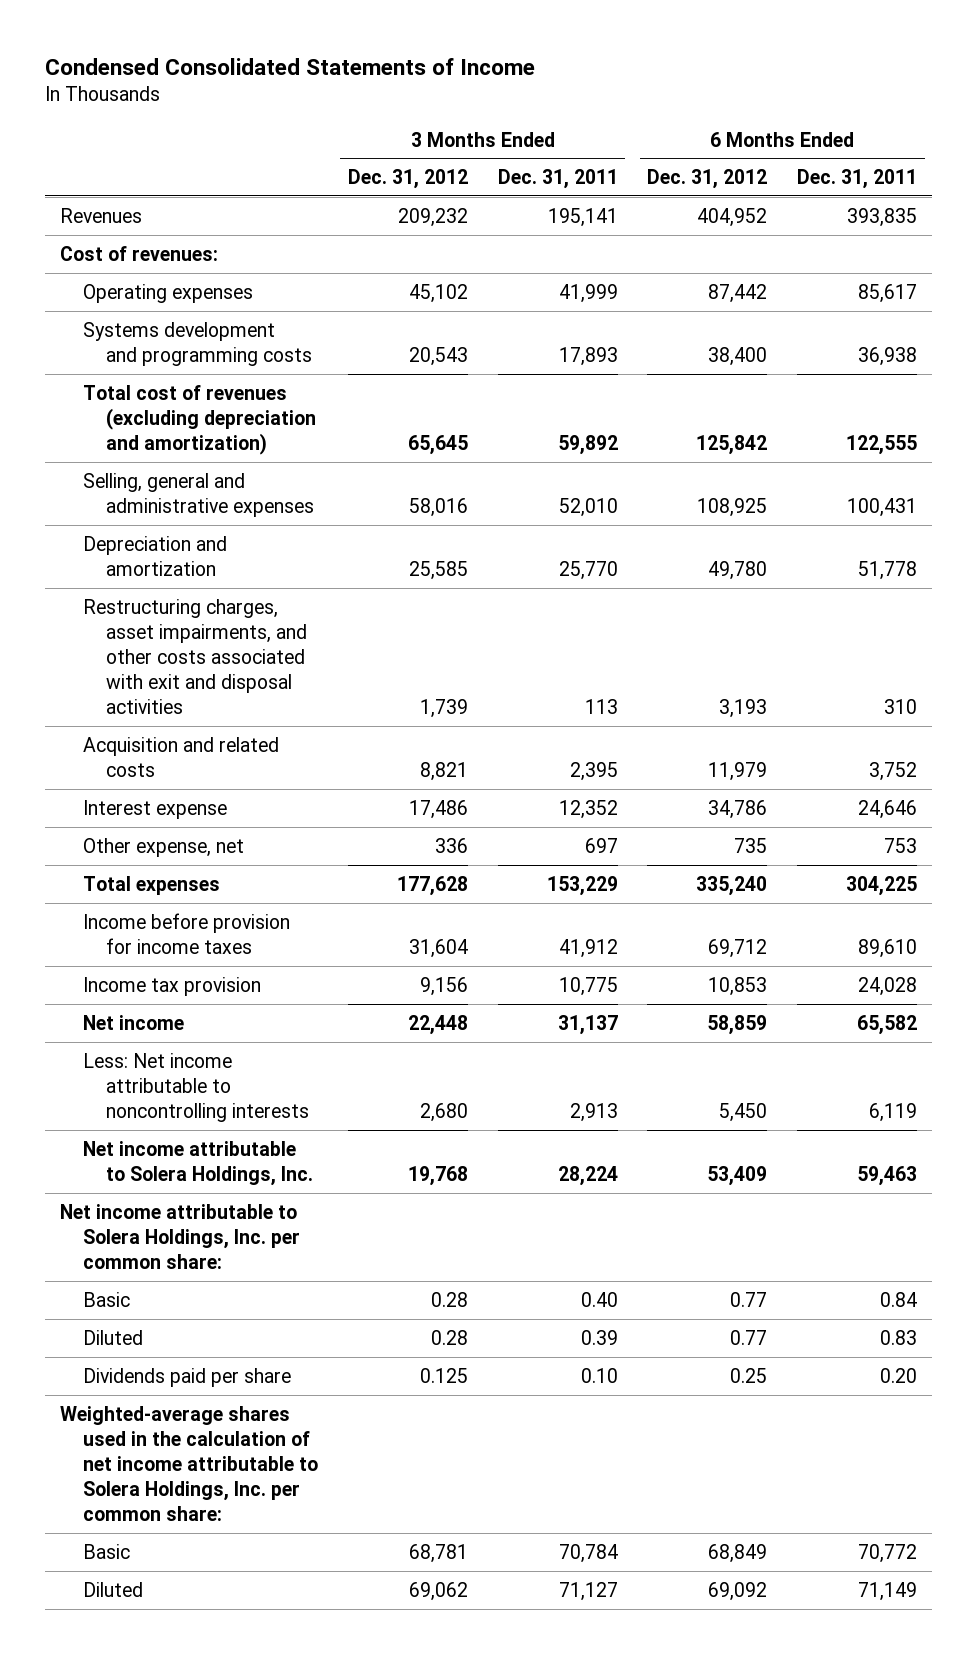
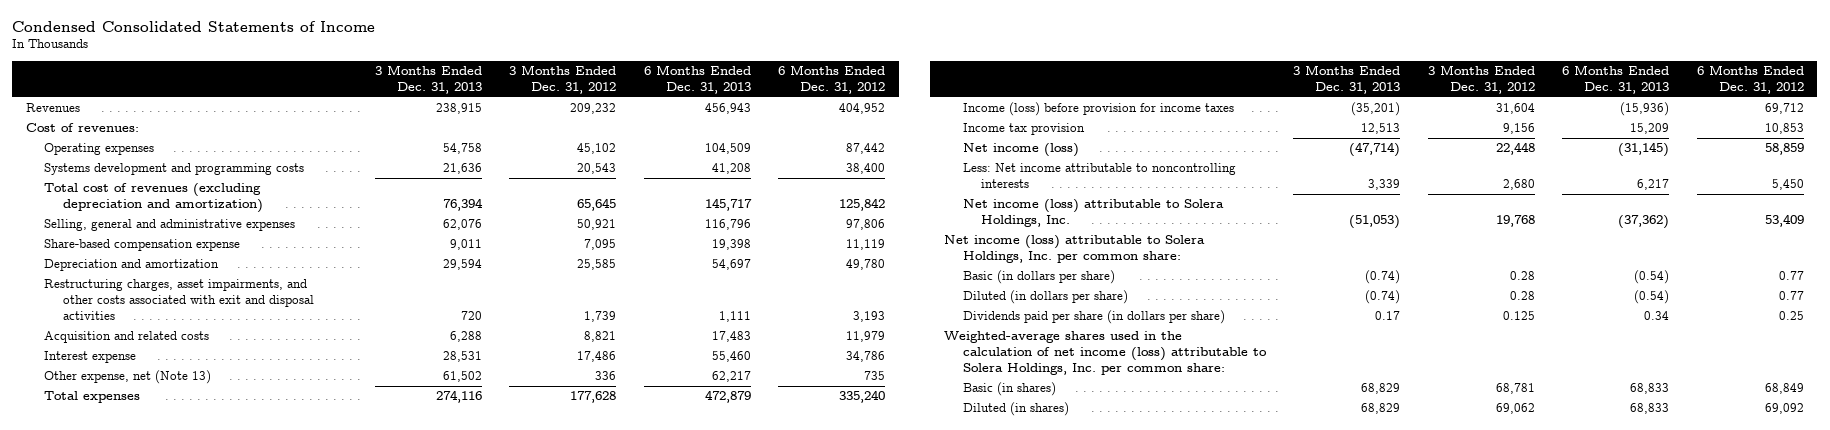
[497,169,618,190] Dec. 31, 2011 -> none
[797,169,918,190] Dec. 31, 2011 -> none
none -> [374,65,482,95] 3 Months Ended Dec. 31, 2013
none -> [643,65,751,95] 6 Months Ended Dec. 31, 2013
[408,497,468,517] 58,016 -> [577,219,617,231] 50,921
[697,497,768,517] 108,925 -> [846,219,886,231] 97,806
none -> [44,239,241,252] Share-based compensation expense
[82,837,244,857] Other expense, net -> [44,370,212,385] Other expense, net (Note 13)
[82,912,290,954] Income before provision for income taxes -> [962,102,1234,117] Income (loss) before provision for income taxes
[82,1014,184,1030] Net income -> [962,143,1079,158] Net income (loss)
[82,1140,313,1186] Net income attributable to Solera Holdings, Inc. -> [962,199,1224,228] Net income (loss) attributable to Solera Holdings, Inc.
[59,1203,300,1270] Net income attributable to Solera Holdings, Inc. per common share: -> [944,235,1206,264] Net income (loss) attributable to Solera Holdings, Inc. per common share:
[82,1291,130,1307] Basic -> [962,270,1115,285] Basic (in dollars per share)
[82,1329,143,1345] Diluted -> [962,290,1128,305] Diluted (in dollars per share)
[82,1367,291,1387] Dividends paid per share -> [962,310,1225,325] Dividends paid per share (in dollars per share)
[59,1405,318,1522] Weighted-average shares used in the calculation of net income attributable to Solera Holdings, Inc. per common share: -> [944,331,1267,376] Weighted-average shares used in the calculation of net income (loss) attributable to Solera Holdings, Inc. per common share:
[82,1543,130,1559] Basic -> [962,382,1056,397] Basic (in shares)
[82,1581,143,1597] Diluted -> [962,402,1069,417] Diluted (in shares)

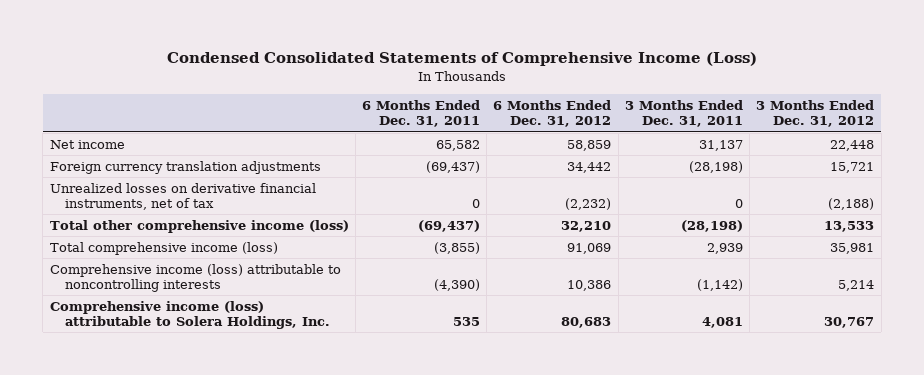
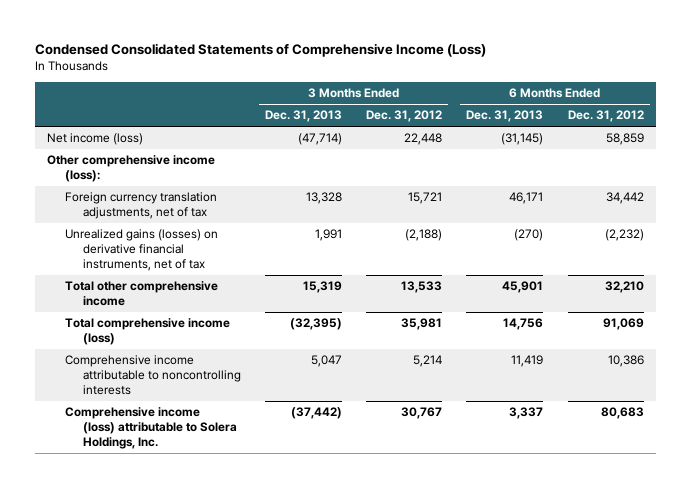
[361,99,480,128] 6 Months Ended Dec. 31, 2011 -> none
[624,99,743,128] 3 Months Ended Dec. 31, 2011 -> none
none -> [265,110,343,123] Dec. 31, 2013
none -> [466,110,544,123] Dec. 31, 2013
[49,139,125,149] Net income -> [47,133,144,146] Net income (loss)
none -> [47,155,216,183] Other comprehensive income (loss):
[49,160,321,174] Foreign currency translation adjustments -> [65,192,218,220] Foreign currency translation adjustments, net of tax
[49,182,316,211] Unrealized losses on derivative financial instruments, net of tax -> [65,229,219,272] Unrealized gains (losses) on derivative financial instruments, net of tax
[49,219,349,233] Total other comprehensive income (loss) -> [65,281,219,307] Total other comprehensive income
[49,263,341,293] Comprehensive income (loss) attributable to noncontrolling interests -> [65,355,242,396] Comprehensive income attributable to noncontrolling interests

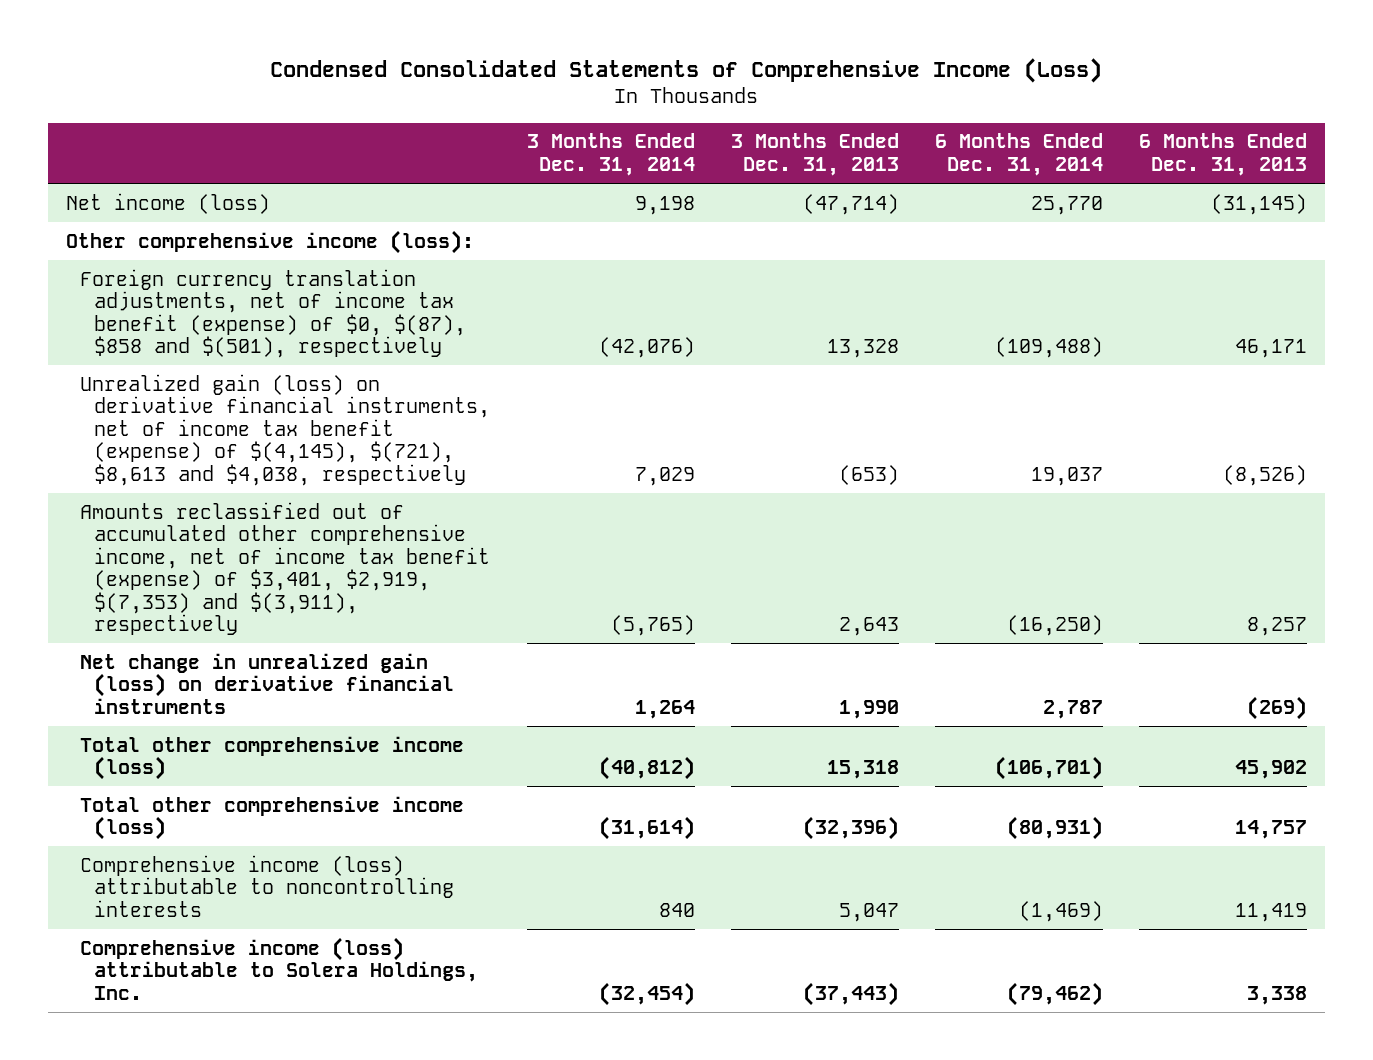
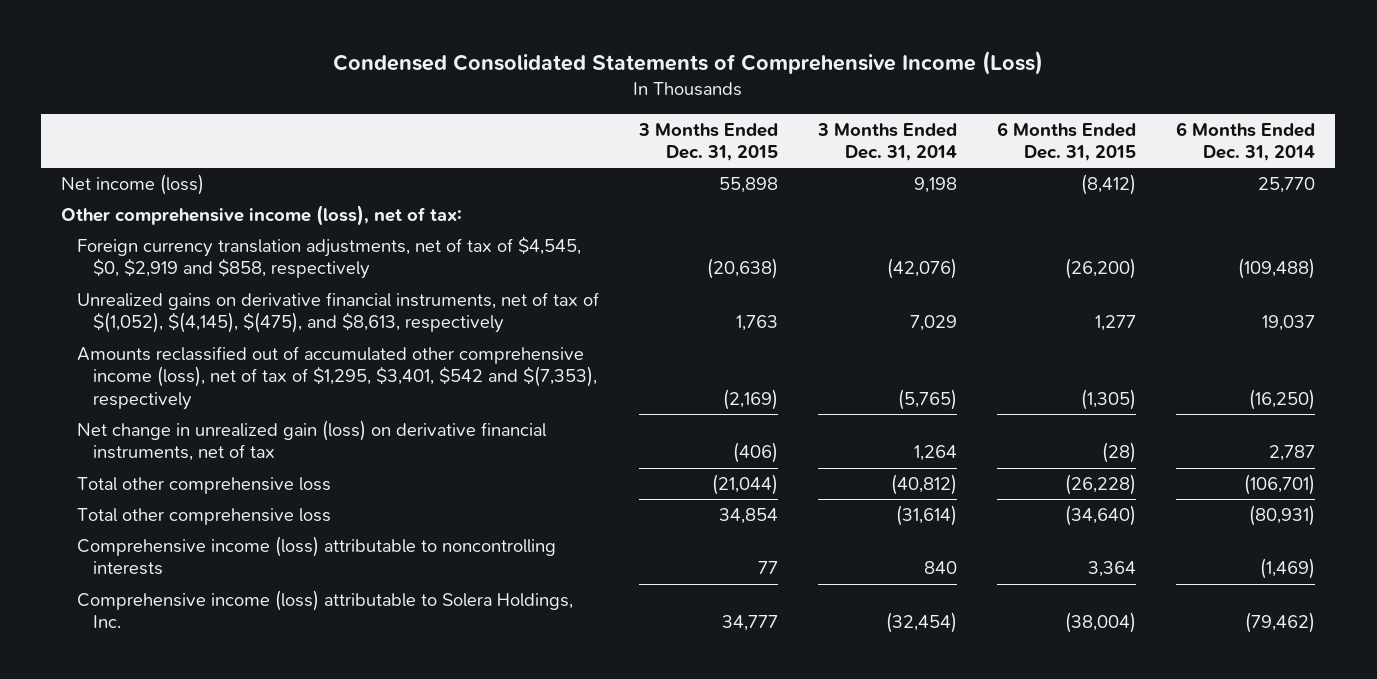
[730,133,899,176] 3 Months Ended Dec. 31, 2013 -> none
[1139,133,1308,176] 6 Months Ended Dec. 31, 2013 -> none
none -> [638,122,779,162] 3 Months Ended Dec. 31, 2015
none -> [997,121,1137,162] 6 Months Ended Dec. 31, 2015
[65,229,474,254] Other comprehensive income (loss): -> [61,204,463,226] Other comprehensive income (loss), net of tax:
[79,268,467,359] Foreign currency translation adjustments, net of income tax benefit (expense) of $0, $(87), $858 and $(501), respectively -> [77,235,582,280] Foreign currency translation adjustments, net of tax of $4,545, $0, $2,919 and $858, respectively
[79,373,491,486] Unrealized gain (loss) on derivative financial instruments, net of income tax benefit (expense) of $(4,145), $(721), $8,613 and $4,038, respectively -> [77,291,600,334] Unrealized gains on derivative financial instruments, net of tax of $(1,052), $(4,145), $(475), and $8,613, respectively
[79,501,491,636] Amounts reclassified out of accumulated other comprehensive income, net of income tax benefit (expense) of $3,401, $2,919, $(7,353) and $(3,911), respectively -> [77,345,598,411] Amounts reclassified out of accumulated other comprehensive income (loss), net of tax of $1,295, $3,401, $542 and $(7,353), respectively
[79,652,455,714] Net change in unrealized gain (loss) on derivative financial instruments -> [77,419,547,462] Net change in unrealized gain (loss) on derivative financial instruments, net of tax
[79,735,464,781] Total other comprehensive income (loss) -> [77,476,332,494] Total other comprehensive loss
[79,795,464,841] Total other comprehensive income (loss) -> [77,507,332,525] Total other comprehensive loss

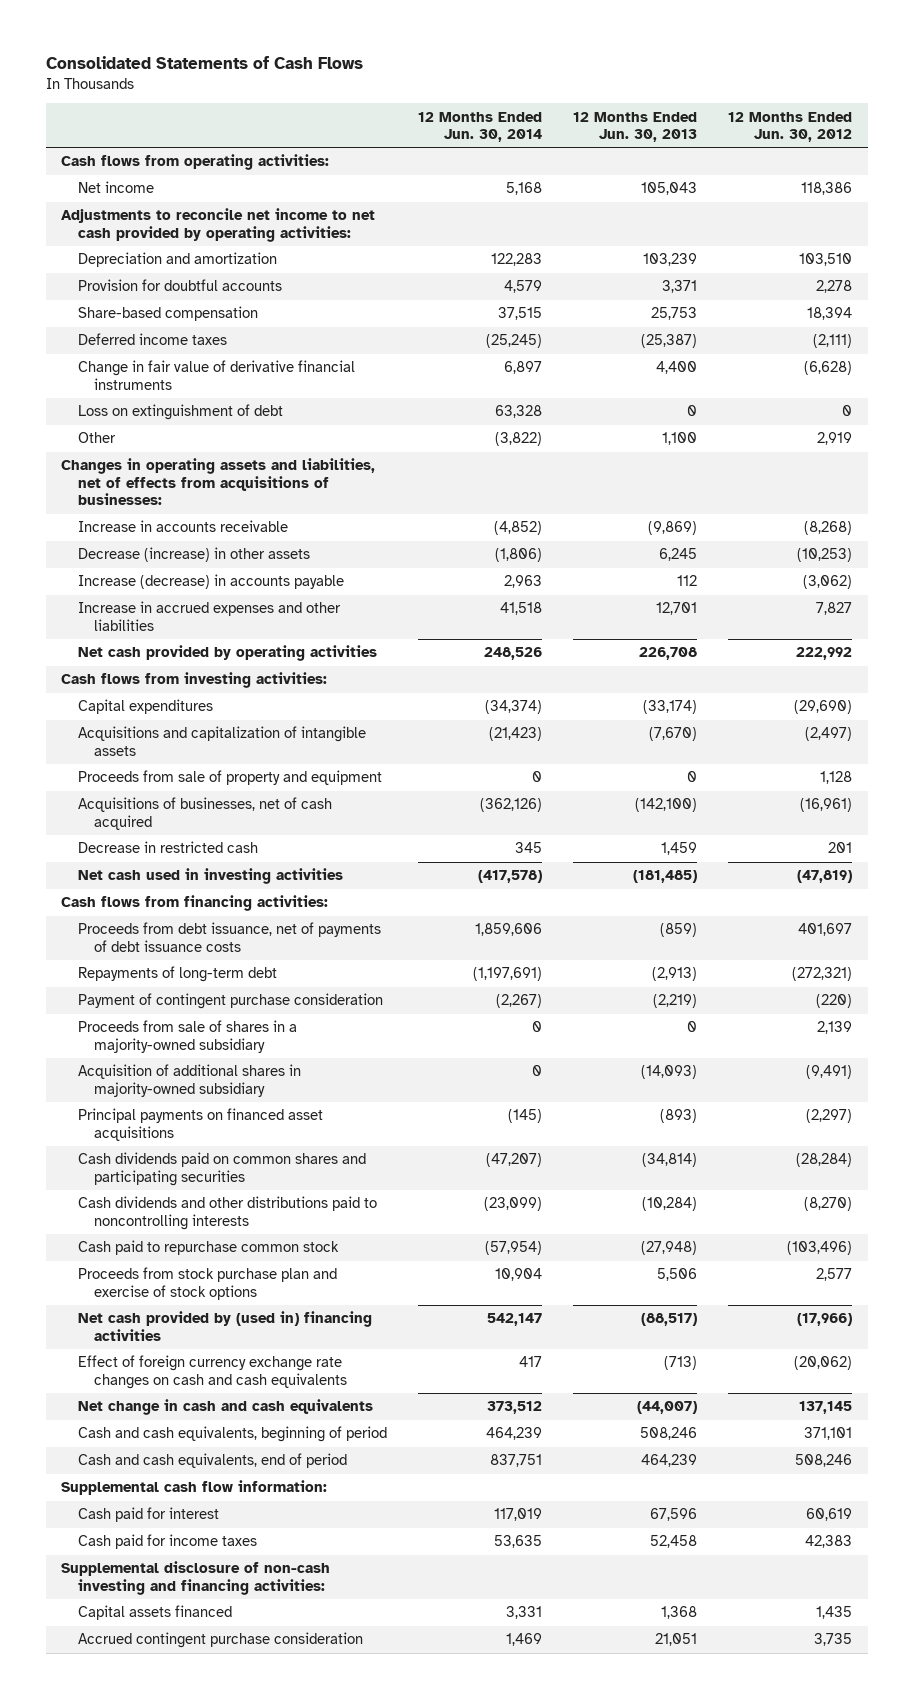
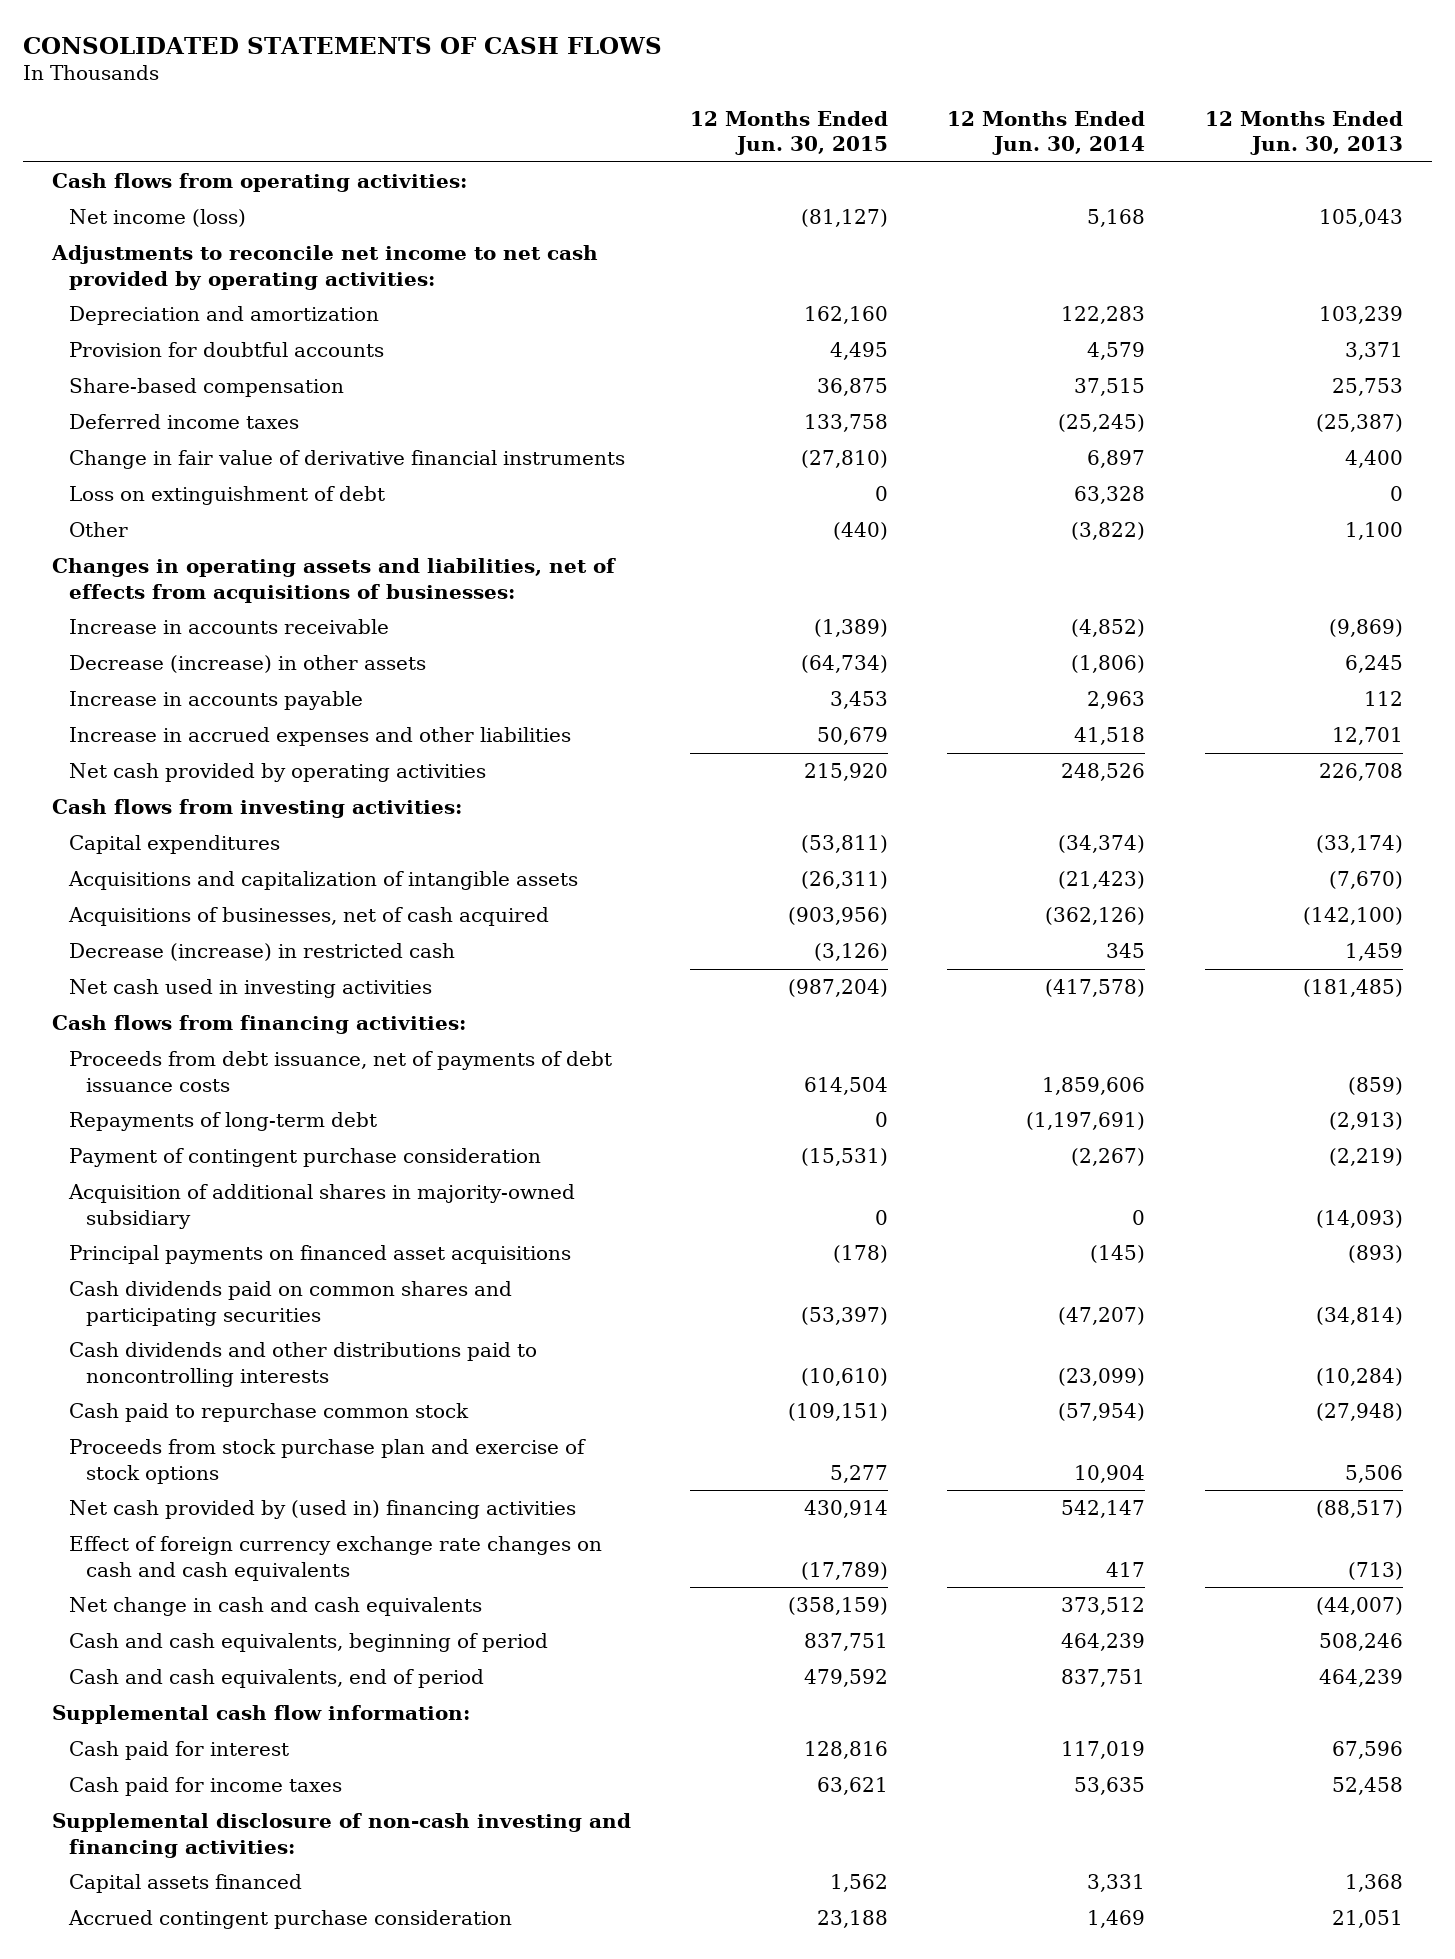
[45,55,363,69] Consolidated Statements of Cash Flows -> [22,36,662,54] CONSOLIDATED STATEMENTS OF CASH FLOWS
[728,111,853,143] 12 Months Ended Jun. 30, 2012 -> none
none -> [690,110,889,155] 12 Months Ended Jun. 30, 2015
[77,181,154,194] Net income -> [69,209,247,228] Net income (loss)
[77,574,344,590] Increase (decrease) in accounts payable -> [69,691,364,711] Increase in accounts payable
[77,770,382,786] Proceeds from sale of property and equipment -> none
[77,841,258,854] Decrease in restricted cash -> [69,943,456,962] Decrease (increase) in restricted cash
[77,1020,297,1053] Proceeds from sale of shares in a majority-owned subsidiary -> none

